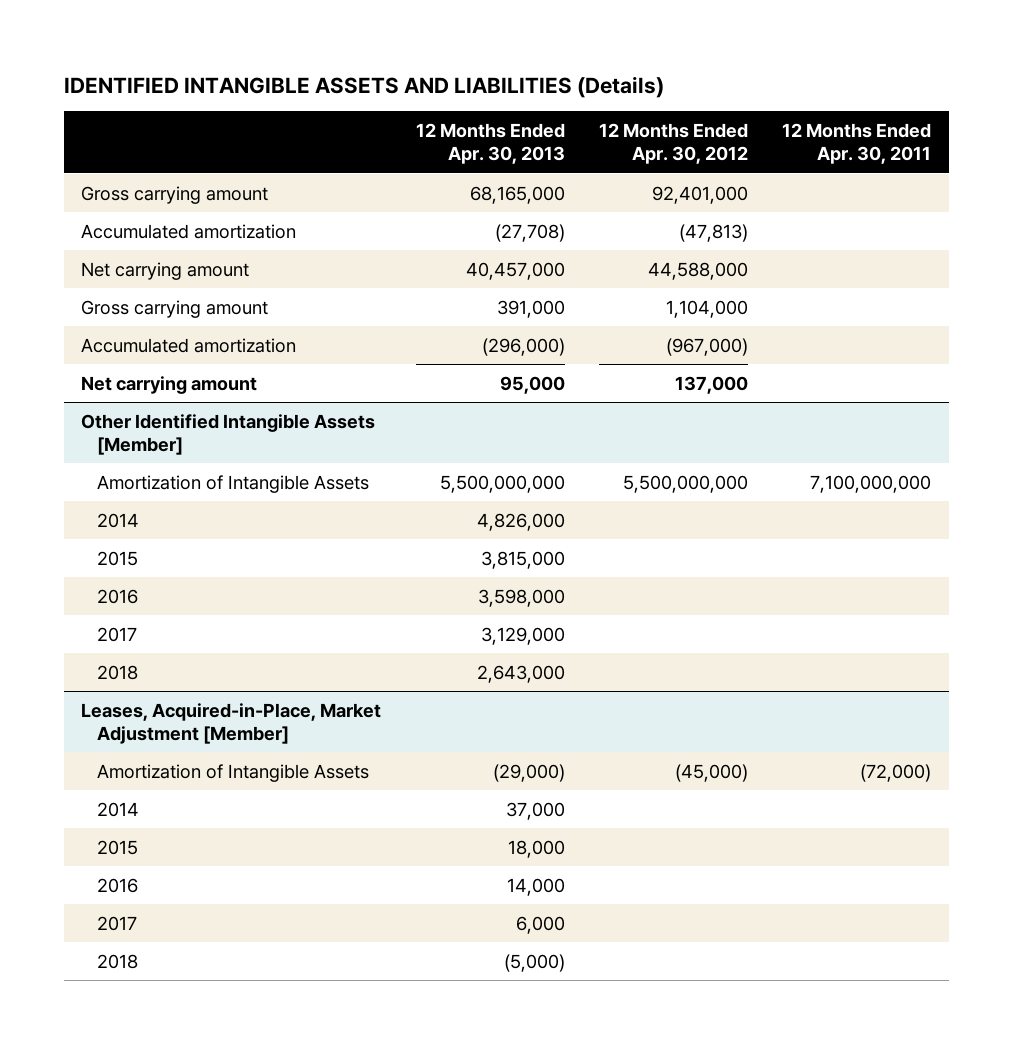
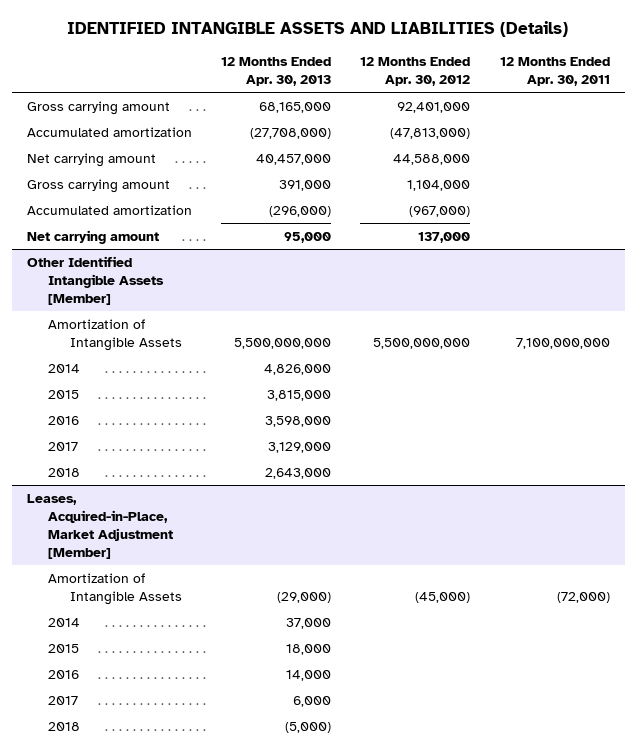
[494,223,565,242] (27,708) -> [250,127,332,139] (27,708,000)
[678,223,748,242] (47,813) -> [390,127,471,139] (47,813,000)

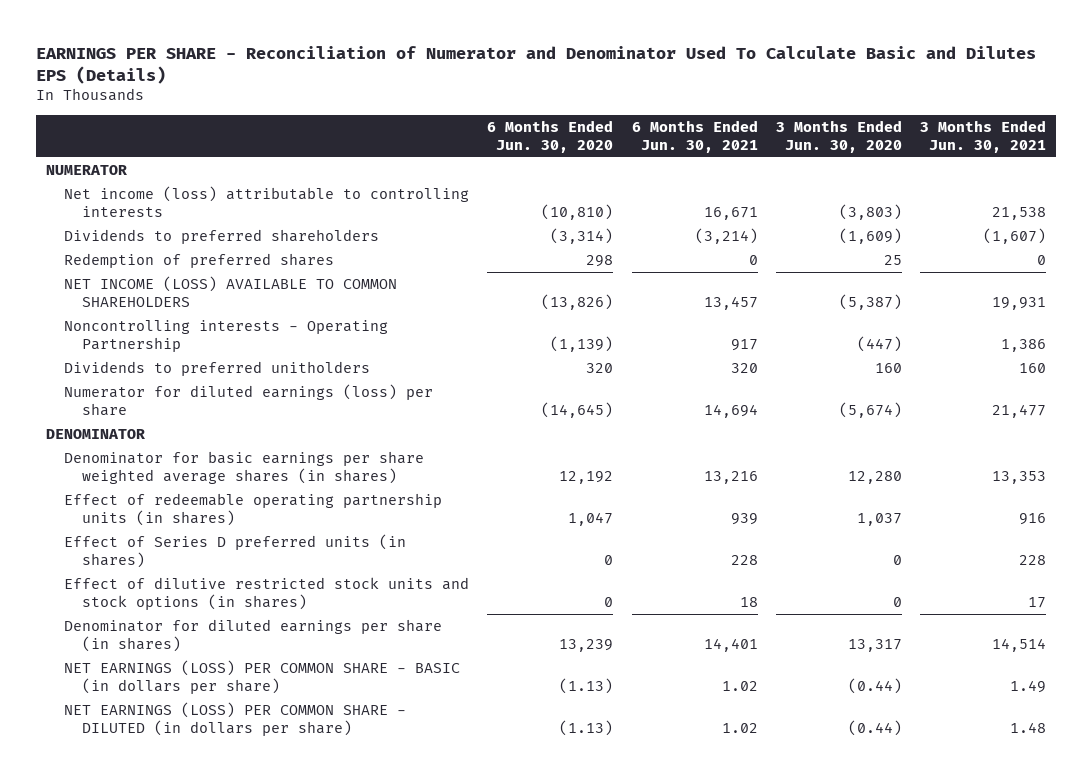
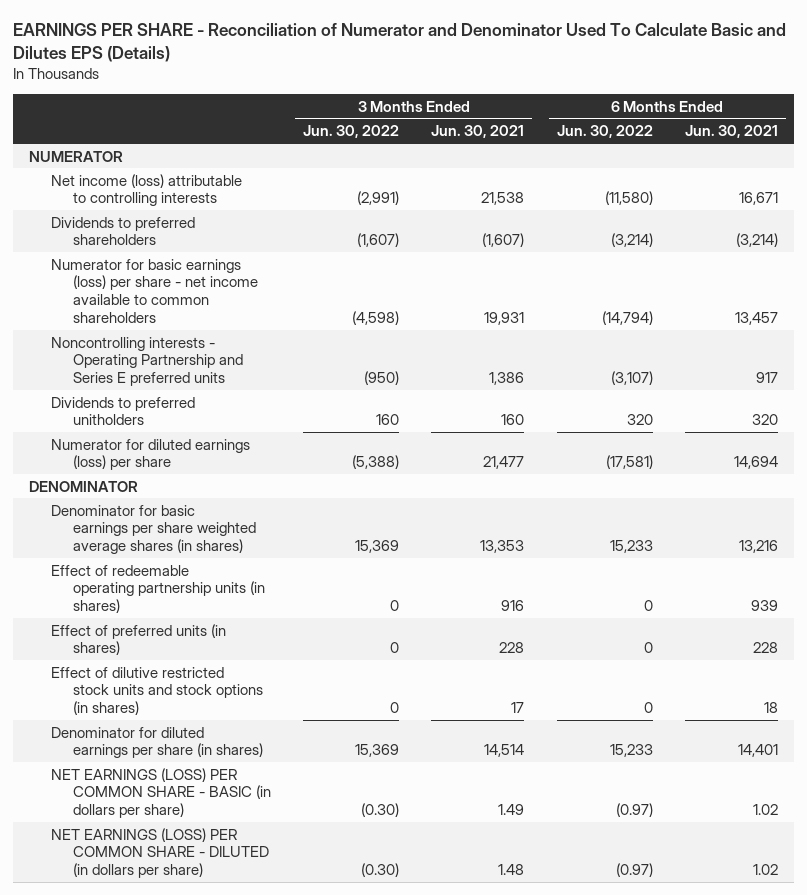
[487,120,614,153] 6 Months Ended Jun. 30, 2020 -> none
[775,120,902,153] 3 Months Ended Jun. 30, 2020 -> none
none -> [303,125,400,139] Jun. 30, 2022
none -> [556,125,653,139] Jun. 30, 2022
[63,253,334,269] Redemption of preferred shares -> none
[63,276,397,307] NET INCOME (LOSS) AVAILABLE TO COMMON SHAREHOLDERS -> [51,258,259,324] Numerator for basic earnings (loss) per share - net income available to common shareholders
[63,320,388,352] Noncontrolling interests - Operating Partnership -> [51,336,244,387] Noncontrolling interests - Operating Partnership and Series E preferred units
[63,534,406,568] Effect of Series D preferred units (in shares) -> [51,623,227,656] Effect of preferred units (in shares)

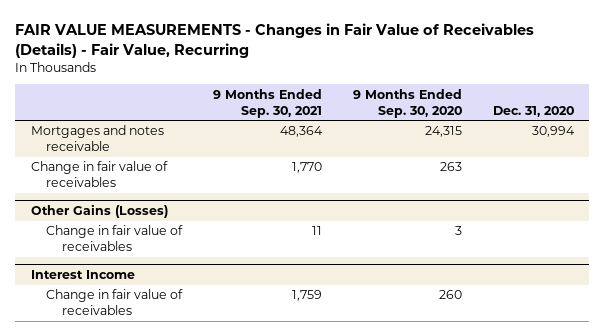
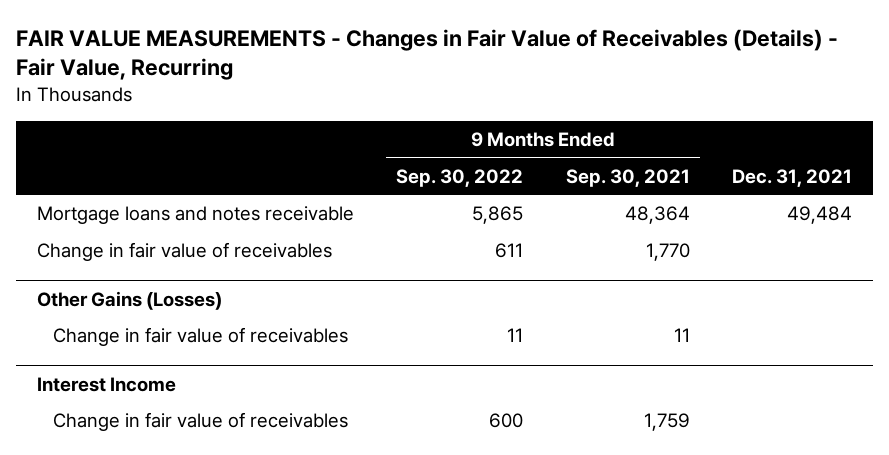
[353,88,463,118] 9 Months Ended Sep. 30, 2020 -> none
[492,105,574,117] Dec. 31, 2020 -> none
none -> [396,168,524,187] Sep. 30, 2022
none -> [732,168,853,187] Dec. 31, 2021
[30,125,164,152] Mortgages and notes receivable -> [36,206,354,225] Mortgage loans and notes receivable

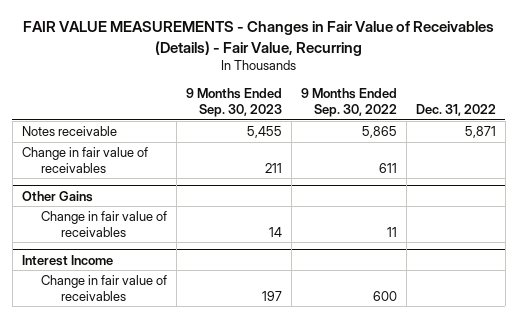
[565,168,690,187] Sep. 30, 2021 -> none
[732,168,853,187] Dec. 31, 2021 -> none
none -> [186,88,283,118] 9 Months Ended Sep. 30, 2023
none -> [415,104,496,117] Dec. 31, 2022
[36,206,354,225] Mortgage loans and notes receivable -> [21,126,117,137] Notes receivable
[36,290,222,310] Other Gains (Losses) -> [21,190,93,202] Other Gains

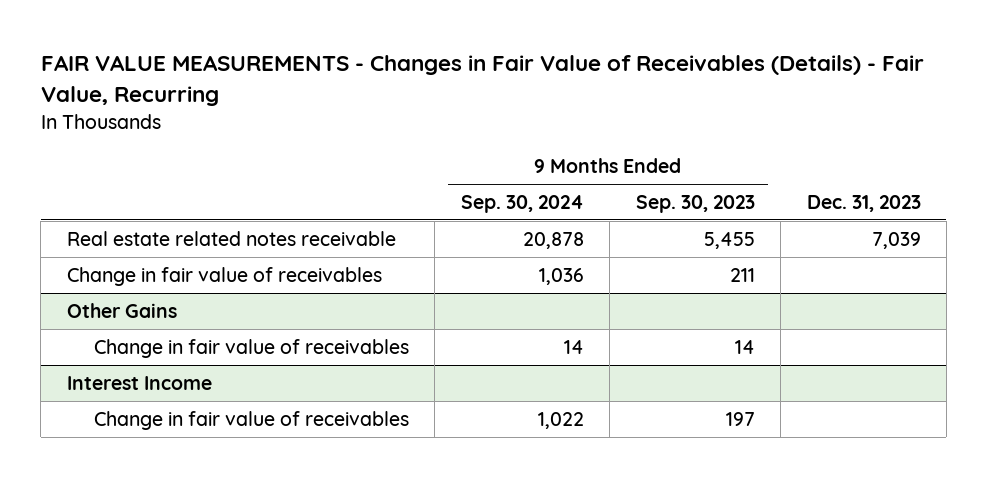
[300,88,397,118] 9 Months Ended Sep. 30, 2022 -> none
[415,104,496,117] Dec. 31, 2022 -> none
none -> [460,194,584,213] Sep. 30, 2024
none -> [806,194,921,212] Dec. 31, 2023
[21,126,117,137] Notes receivable -> [66,230,396,246] Real estate related notes receivable

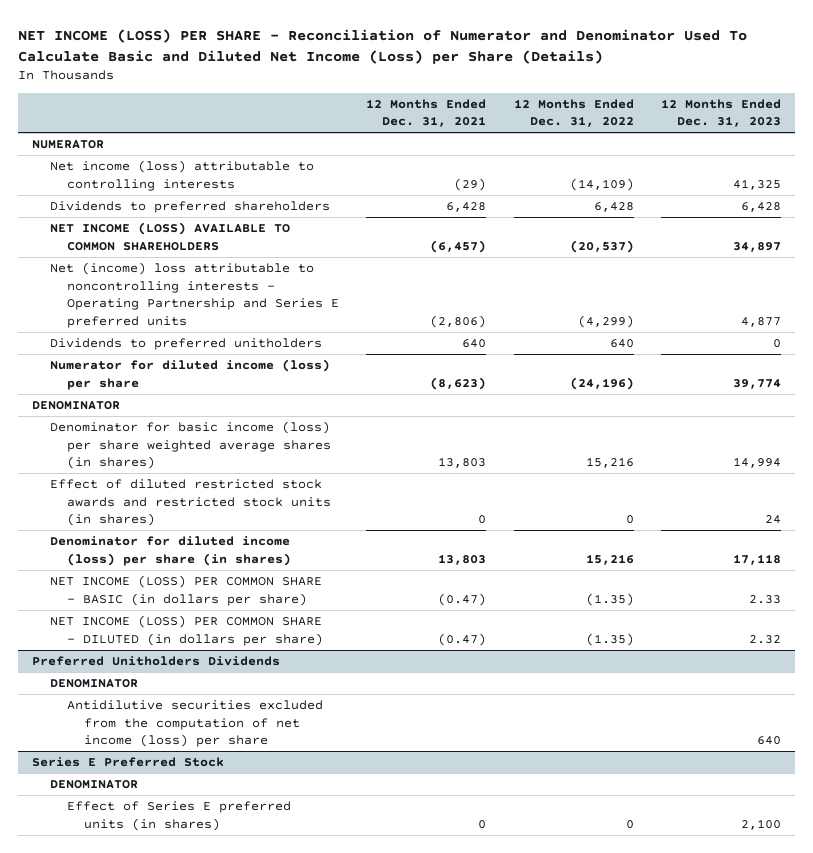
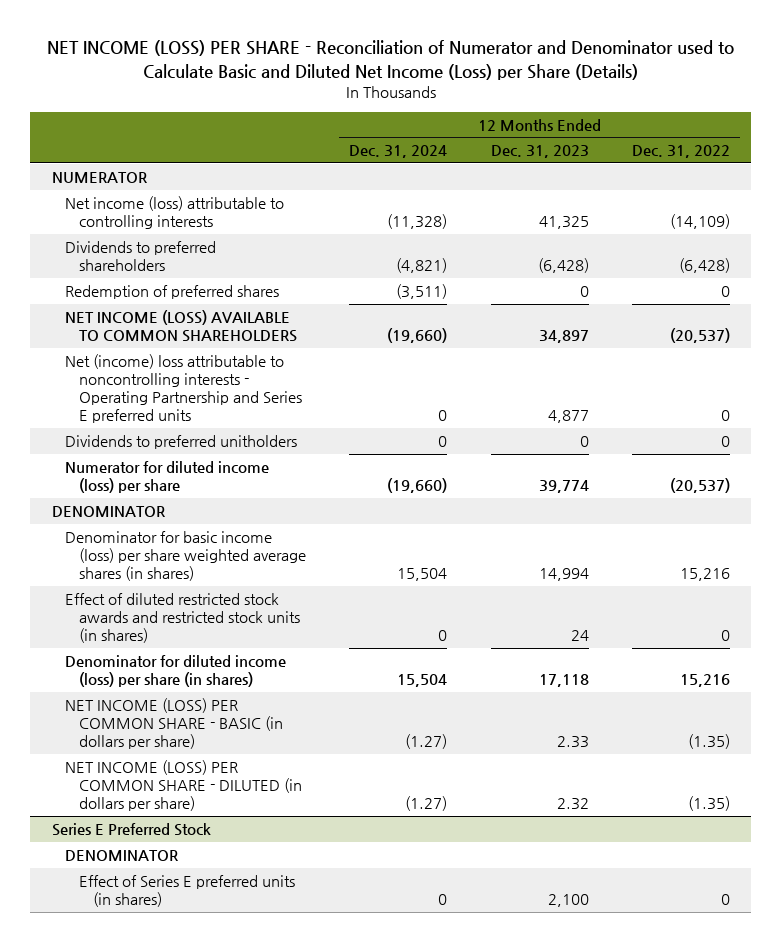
[18,28,748,64] NET INCOME (LOSS) PER SHARE - Reconciliation of Numerator and Denominator Used To Calculate Basic and Diluted Net Income (Loss) per Share (Details) -> [46,40,734,80] NET INCOME (LOSS) PER SHARE - Reconciliation of Numerator and Denominator used to Calculate Basic and Diluted Net Income (Loss) per Share (Details)
[366,98,487,128] 12 Months Ended Dec. 31, 2021 -> none
none -> [349,145,448,159] Dec. 31, 2024
[593,202,634,213] 6,428 -> [678,258,730,274] (6,428)
[741,202,782,213] 6,428 -> [537,258,589,274] (6,428)
none -> [65,285,280,300] Redemption of preferred shares
[577,314,634,328] (4,299) -> [720,410,730,422] 0
[609,339,634,349] 640 -> [720,436,730,448] 0
[569,376,634,390] (24,196) -> [669,478,730,494] (20,537)
[32,656,281,667] Preferred Unitholders Dividends -> none
[49,679,138,689] DENOMINATOR -> none
[66,700,323,748] Antidilutive securities excluded from the computation of net income (loss) per share -> none

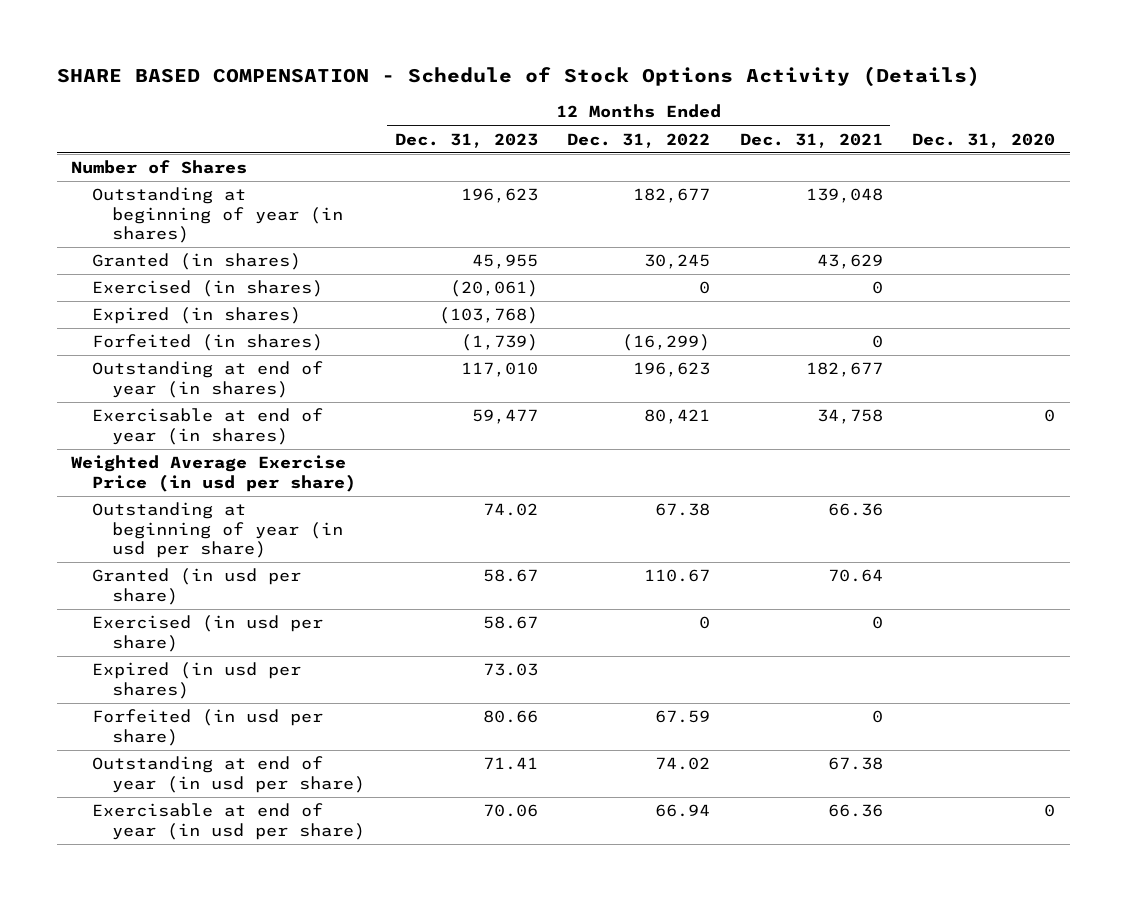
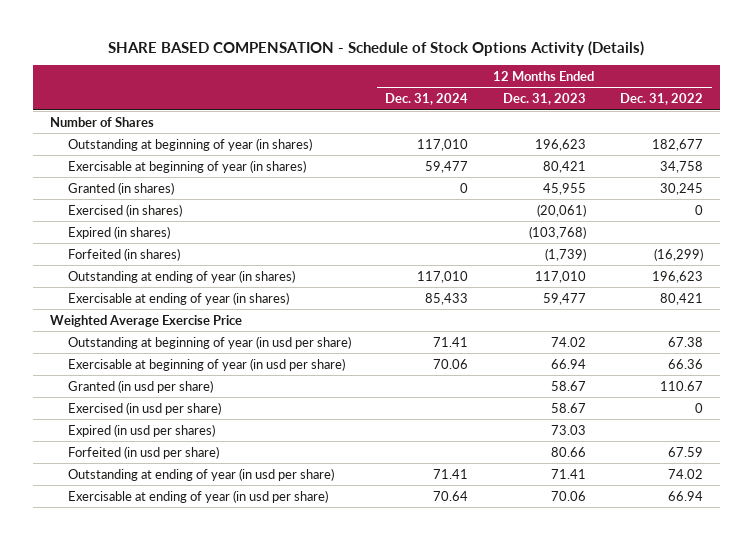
[739,132,883,148] Dec. 31, 2021 -> none
[912,132,1056,148] Dec. 31, 2020 -> none
none -> [385,93,469,106] Dec. 31, 2024
none -> [67,159,306,173] Exercisable at beginning of year (in shares)
[91,361,323,398] Outstanding at end of year (in shares) -> [67,269,295,283] Outstanding at ending of year (in shares)
[91,408,323,445] Exercisable at end of year (in shares) -> [67,291,289,305] Exercisable at ending of year (in shares)
[71,455,356,492] Weighted Average Exercise Price (in usd per share) -> [49,314,242,327] Weighted Average Exercise Price
none -> [67,357,345,371] Exercisable at beginning of year (in usd per share)
[91,756,366,793] Outstanding at end of year (in usd per share) -> [67,467,334,481] Outstanding at ending of year (in usd per share)
[91,803,366,840] Exercisable at end of year (in usd per share) -> [67,489,328,503] Exercisable at ending of year (in usd per share)

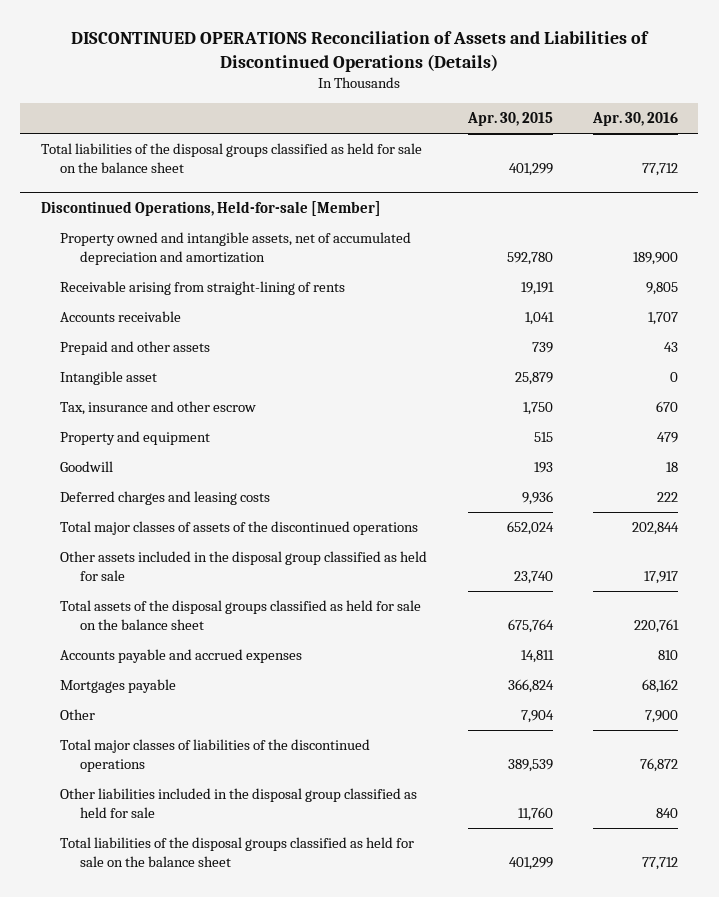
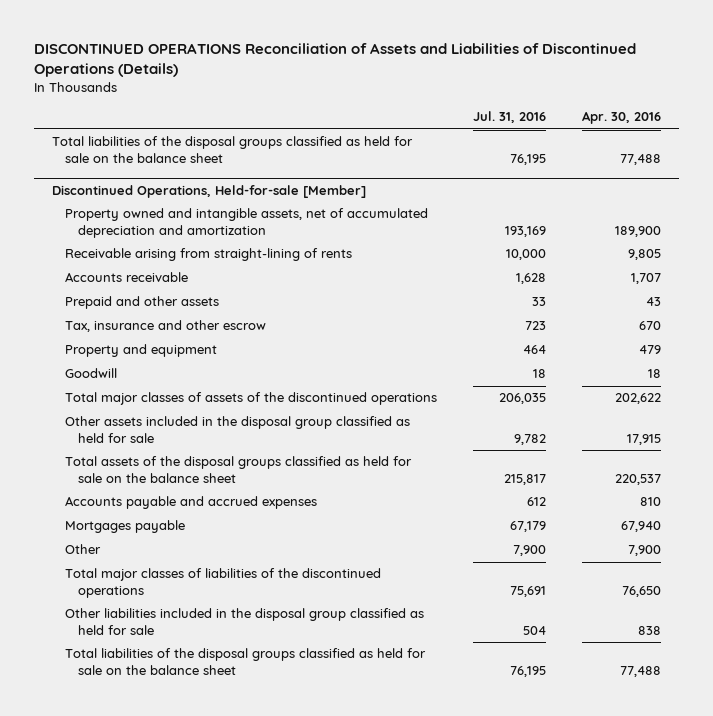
[466,112,553,127] Apr. 30, 2015 -> none
none -> [473,111,547,124] Jul. 31, 2016
[642,163,679,177] 77,712 -> [619,153,661,165] 77,488
[60,371,158,386] Intangible asset -> none
[60,491,271,506] Deferred charges and leasing costs -> none
[632,522,680,536] 202,844 -> [614,393,661,405] 202,622
[644,571,679,585] 17,917 -> [626,433,661,445] 17,915
[634,619,680,634] 220,761 -> [614,473,661,485] 220,537
[642,679,679,694] 68,162 -> [620,521,661,533] 67,940
[640,758,679,773] 76,872 -> [621,585,661,597] 76,650
[656,808,679,819] 840 -> [637,625,661,635] 838
[642,857,679,871] 77,712 -> [619,665,661,677] 77,488

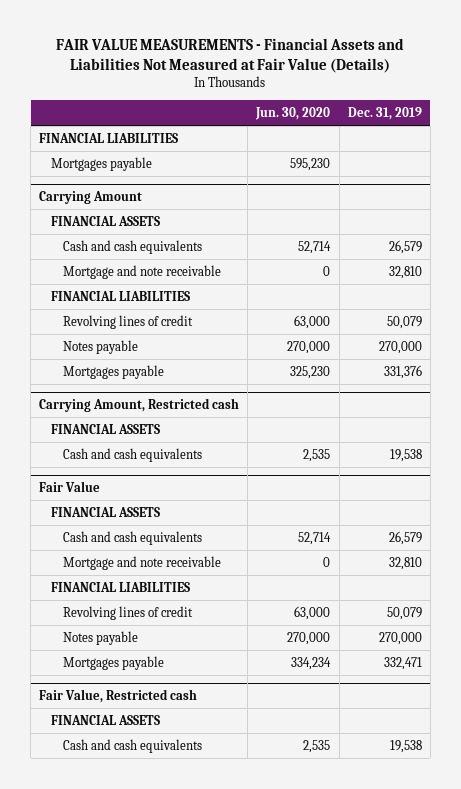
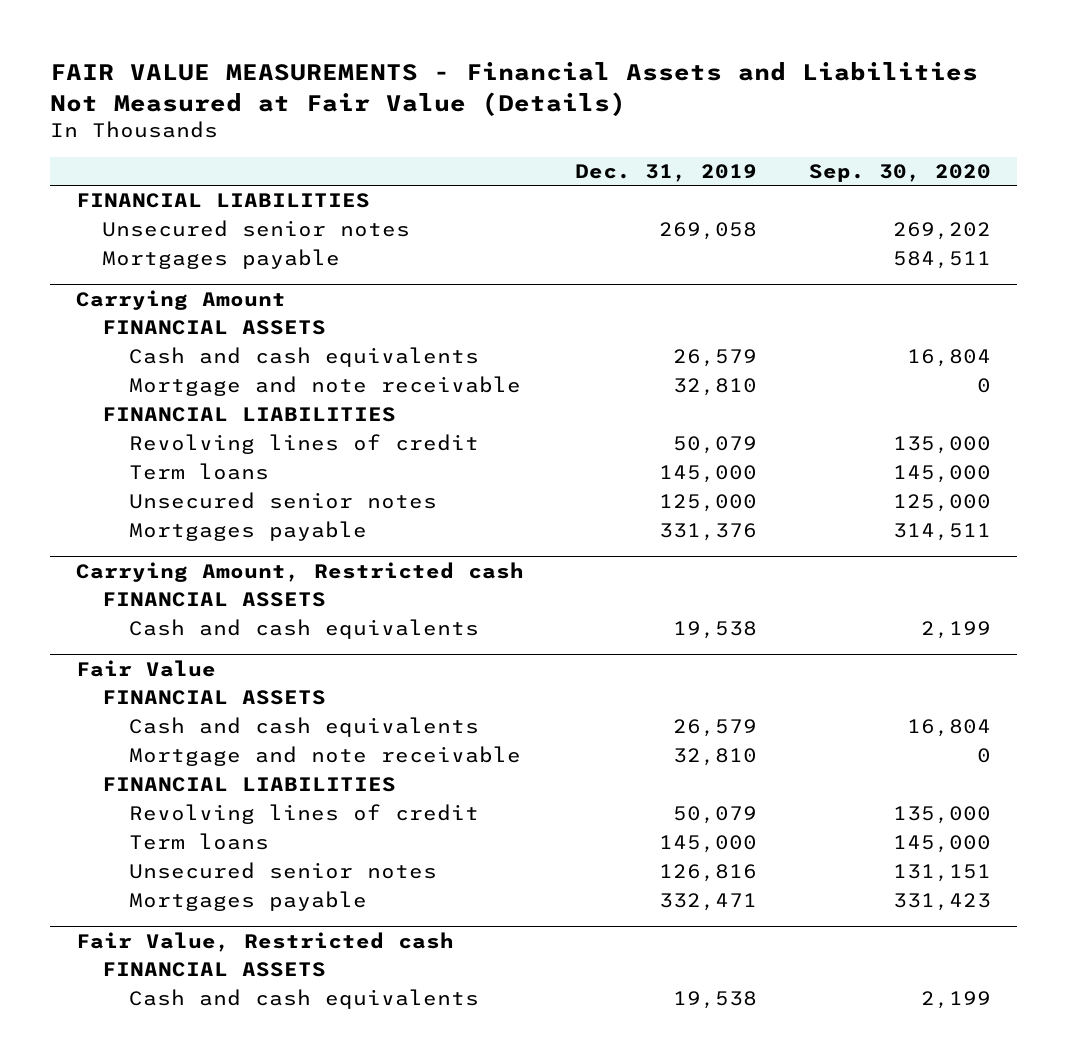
[255,106,331,120] Jun. 30, 2020 -> none
none -> [808,163,991,182] Sep. 30, 2020
none -> [102,220,411,238] Unsecured senior notes
[62,339,138,354] Notes payable -> none
none -> [128,463,269,481] Term loans
none -> [128,492,437,510] Unsecured senior notes
[62,630,138,645] Notes payable -> none
none -> [128,833,269,851] Term loans
none -> [128,862,437,880] Unsecured senior notes

